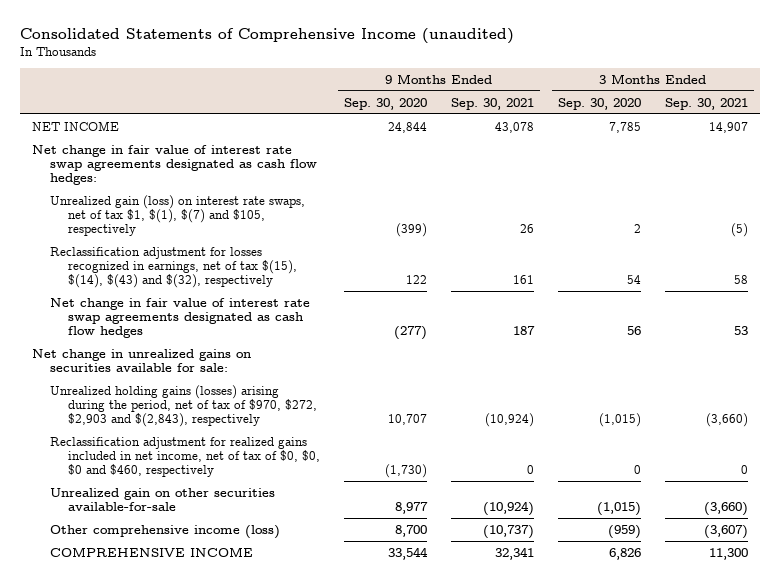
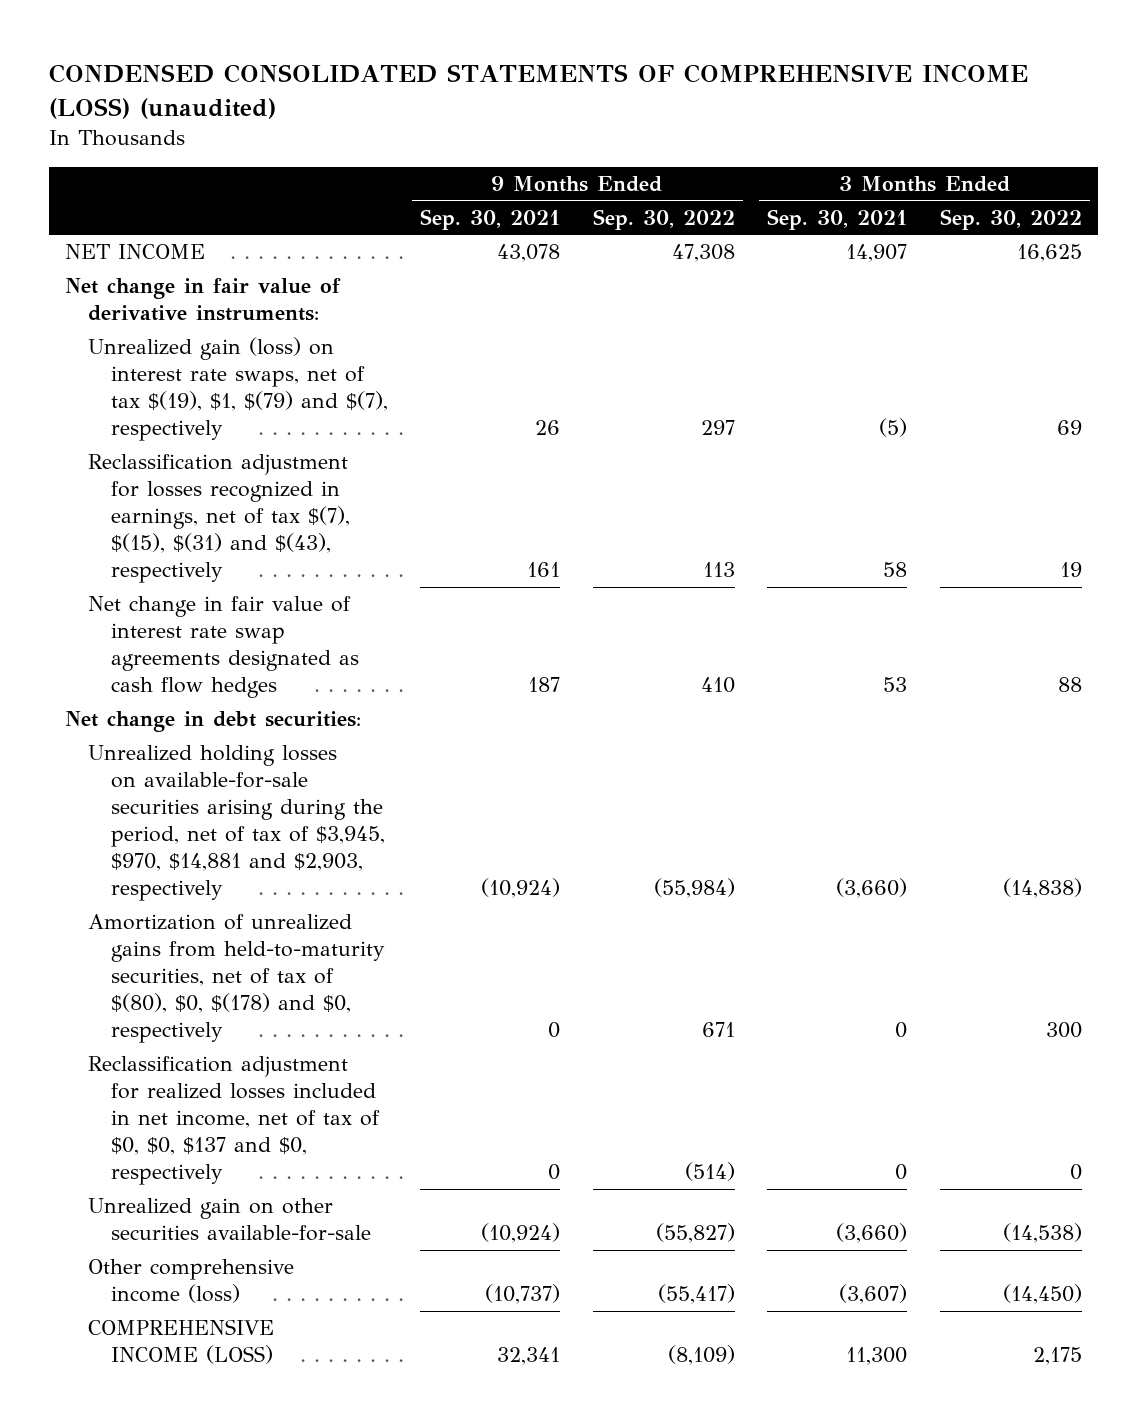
[19,28,514,45] Consolidated Statements of Comprehensive Income (unaudited) -> [48,64,1028,119] CONDENSED CONSOLIDATED STATEMENTS OF COMPREHENSIVE INCOME (LOSS) (unaudited)
[344,97,428,110] Sep. 30, 2020 -> none
[557,97,641,110] Sep. 30, 2020 -> none
none -> [592,208,735,230] Sep. 30, 2022
none -> [939,208,1082,230] Sep. 30, 2022
[31,144,318,186] Net change in fair value of interest rate swap agreements designated as cash flow hedges: -> [65,278,342,322] Net change in fair value of derivative instruments:
[50,194,306,237] Unrealized gain (loss) on interest rate swaps, net of tax $1, $(1), $(7) and $105, respectively -> [87,337,388,442] Unrealized gain (loss) on interest rate swaps, net of tax $(19), $1, $(79) and $(7), respectively
[50,246,298,289] Reclassification adjustment for losses recognized in earnings, net of tax $(15), $(14), $(43) and $(32), respectively -> [87,454,350,584] Reclassification adjustment for losses recognized in earnings, net of tax $(7), $(15), $(31) and $(43), respectively
[31,348,251,372] Net change in unrealized gains on securities available for sale: -> [65,711,362,733] Net change in debt securities:
[50,384,318,428] Unrealized holding gains (losses) arising during the period, net of tax of $970, $272, $2,903 and $(2,843), respectively -> [87,745,385,902] Unrealized holding losses on available-for-sale securities arising during the period, net of tax of $3,945, $970, $14,881 and $2,903, respectively
none -> [87,914,385,1044] Amortization of unrealized gains from held-to-maturity securities, net of tax of $(80), $0, $(178) and $0, respectively
[50,436,321,478] Reclassification adjustment for realized gains included in net income, net of tax of $0, $0, $0 and $460, respectively -> [87,1056,380,1186] Reclassification adjustment for realized losses included in net income, net of tax of $0, $0, $137 and $0, respectively
[50,546,254,557] COMPREHENSIVE INCOME -> [87,1319,274,1365] COMPREHENSIVE INCOME (LOSS)

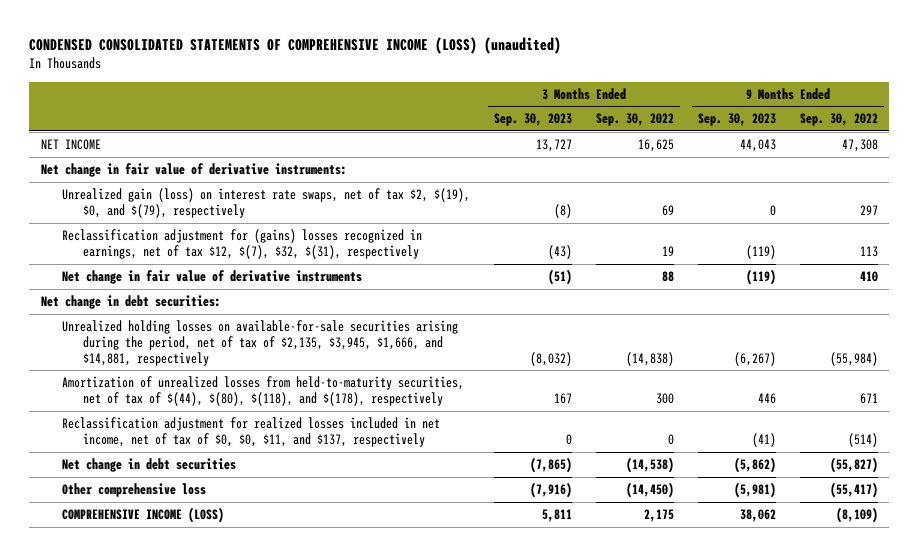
[420,208,561,230] Sep. 30, 2021 -> none
[767,208,908,230] Sep. 30, 2021 -> none
none -> [493,113,572,127] Sep. 30, 2023
none -> [697,113,776,127] Sep. 30, 2023
[87,337,388,442] Unrealized gain (loss) on interest rate swaps, net of tax $(19), $1, $(79) and $(7), respectively -> [62,188,471,218] Unrealized gain (loss) on interest rate swaps, net of tax $2, $(19), $0, and $(79), respectively
[87,454,350,584] Reclassification adjustment for losses recognized in earnings, net of tax $(7), $(15), $(31) and $(43), respectively -> [62,229,423,259] Reclassification adjustment for (gains) losses recognized in earnings, net of tax $12, $(7), $32, $(31), respectively
[87,596,359,699] Net change in fair value of interest rate swap agreements designated as cash flow hedges -> [62,270,363,285] Net change in fair value of derivative instruments
[87,745,385,902] Unrealized holding losses on available-for-sale securities arising during the period, net of tax of $3,945, $970, $14,881 and $2,903, respectively -> [62,320,459,366] Unrealized holding losses on available-for-sale securities arising during the period, net of tax of $2,135, $3,945, $1,666, and $14,881, respectively
[87,914,385,1044] Amortization of unrealized gains from held-to-maturity securities, net of tax of $(80), $0, $(178) and $0, respectively -> [62,376,465,406] Amortization of unrealized losses from held-to-maturity securities, net of tax of $(44), $(80), $(118), and $(178), respectively
[87,1056,380,1186] Reclassification adjustment for realized losses included in net income, net of tax of $0, $0, $137 and $0, respectively -> [62,417,441,447] Reclassification adjustment for realized losses included in net income, net of tax of $0, $0, $11, and $137, respectively
[87,1198,371,1242] Unrealized gain on other securities available-for-sale -> [62,458,237,473] Net change in debt securities
[87,1259,294,1304] Other comprehensive income (loss) -> [62,483,207,498] Other comprehensive loss

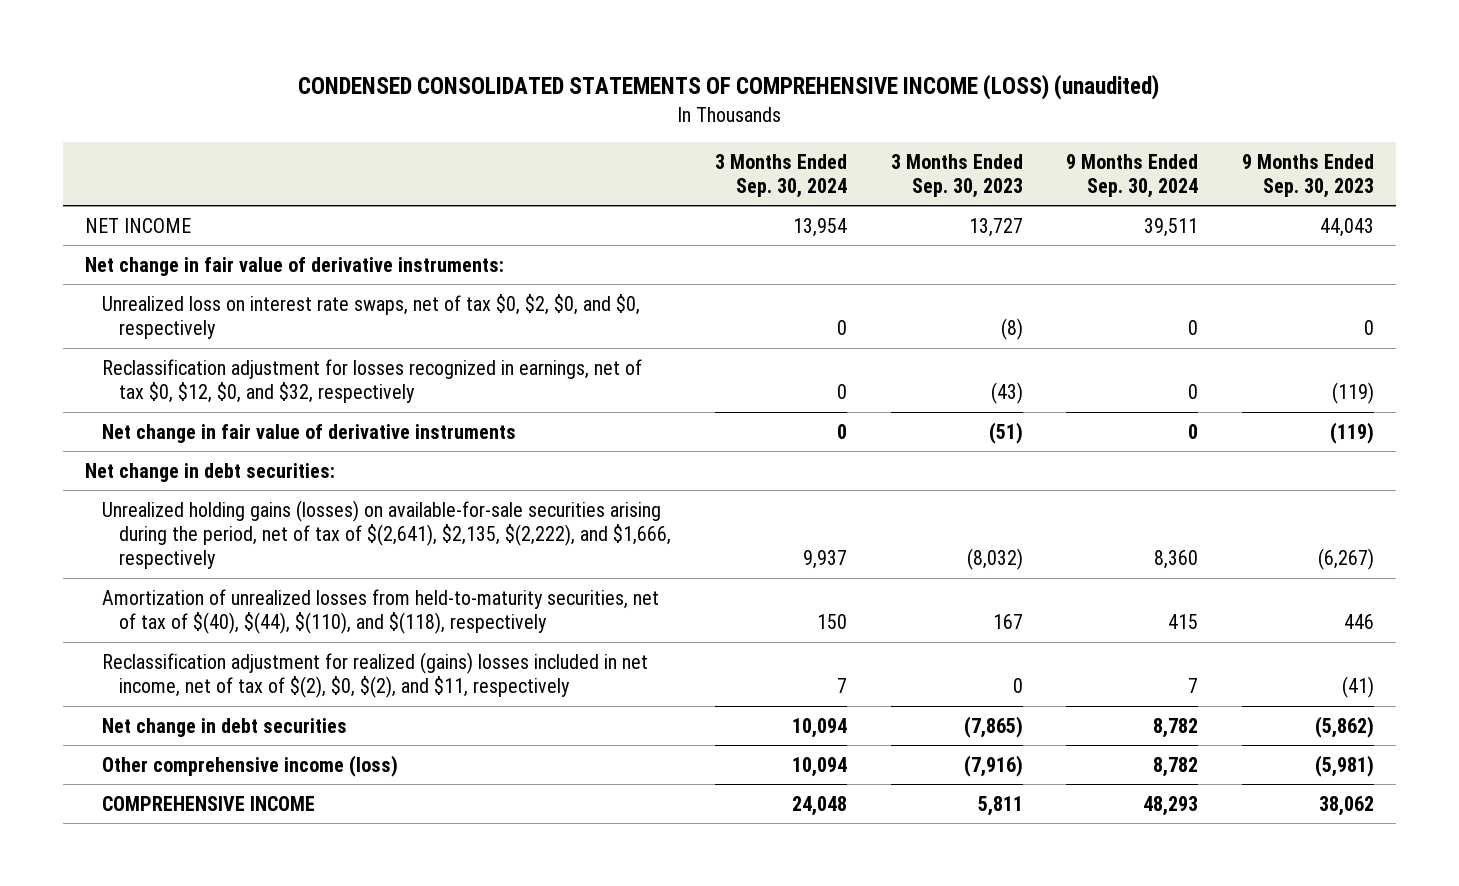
[595,113,674,127] Sep. 30, 2022 -> none
[799,113,878,127] Sep. 30, 2022 -> none
none -> [714,153,847,198] 3 Months Ended Sep. 30, 2024
none -> [1066,153,1199,198] 9 Months Ended Sep. 30, 2024
[62,188,471,218] Unrealized gain (loss) on interest rate swaps, net of tax $2, $(19), $0, and $(79), respectively -> [102,293,641,339] Unrealized loss on interest rate swaps, net of tax $0, $2, $0, and $0, respectively
[62,229,423,259] Reclassification adjustment for (gains) losses recognized in earnings, net of tax $12, $(7), $32, $(31), respectively -> [102,358,643,403] Reclassification adjustment for losses recognized in earnings, net of tax $0, $12, $0, and $32, respectively
[62,320,459,366] Unrealized holding losses on available-for-sale securities arising during the period, net of tax of $2,135, $3,945, $1,666, and $14,881, respectively -> [102,499,672,570] Unrealized holding gains (losses) on available-for-sale securities arising during the period, net of tax of $(2,641), $2,135, $(2,222), and $1,666, respectively
[62,376,465,406] Amortization of unrealized losses from held-to-maturity securities, net of tax of $(44), $(80), $(118), and $(178), respectively -> [102,588,660,634] Amortization of unrealized losses from held-to-maturity securities, net of tax of $(40), $(44), $(110), and $(118), respectively
[62,417,441,447] Reclassification adjustment for realized losses included in net income, net of tax of $0, $0, $11, and $137, respectively -> [102,651,649,698] Reclassification adjustment for realized (gains) losses included in net income, net of tax of $(2), $0, $(2), and $11, respectively
[62,483,207,498] Other comprehensive loss -> [102,754,399,777] Other comprehensive income (loss)
[62,507,225,524] COMPREHENSIVE INCOME (LOSS) -> [102,795,316,811] COMPREHENSIVE INCOME

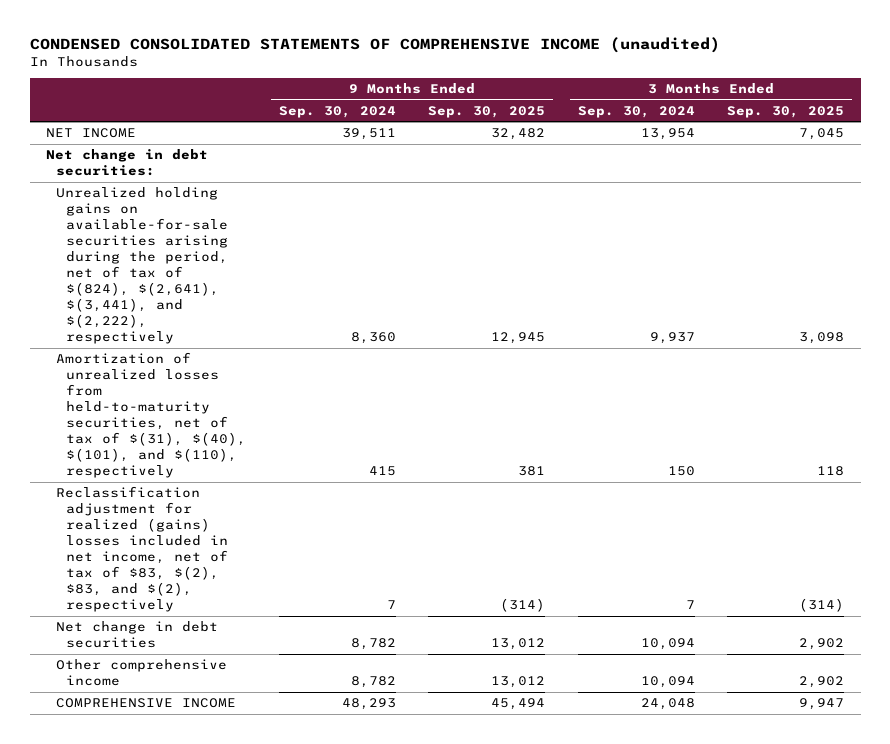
[298,74,1160,101] CONDENSED CONSOLIDATED STATEMENTS OF COMPREHENSIVE INCOME (LOSS) (unaudited) -> [29,37,720,54] CONDENSED CONSOLIDATED STATEMENTS OF COMPREHENSIVE INCOME (unaudited)
[890,153,1023,198] 3 Months Ended Sep. 30, 2023 -> none
[1242,153,1375,198] 9 Months Ended Sep. 30, 2023 -> none
none -> [428,105,546,118] Sep. 30, 2025
none -> [727,105,845,118] Sep. 30, 2025
[84,256,504,276] Net change in fair value of derivative instruments: -> none
[102,293,641,339] Unrealized loss on interest rate swaps, net of tax $0, $2, $0, and $0, respectively -> none
[102,358,643,403] Reclassification adjustment for losses recognized in earnings, net of tax $0, $12, $0, and $32, respectively -> none
[102,423,517,443] Net change in fair value of derivative instruments -> none
[102,499,672,570] Unrealized holding gains (losses) on available-for-sale securities arising during the period, net of tax of $(2,641), $2,135, $(2,222), and $1,666, respectively -> [56,187,229,345] Unrealized holding gains on available-for-sale securities arising during the period, net of tax of $(824), $(2,641), $(3,441), and $(2,222), respectively
[102,588,660,634] Amortization of unrealized losses from held-to-maturity securities, net of tax of $(40), $(44), $(110), and $(118), respectively -> [56,352,247,479] Amortization of unrealized losses from held-to-maturity securities, net of tax of $(31), $(40), $(101), and $(110), respectively
[102,651,649,698] Reclassification adjustment for realized (gains) losses included in net income, net of tax of $(2), $0, $(2), and $11, respectively -> [56,486,229,613] Reclassification adjustment for realized (gains) losses included in net income, net of tax of $83, $(2), $83, and $(2), respectively
[102,754,399,777] Other comprehensive income (loss) -> [56,659,228,687] Other comprehensive income

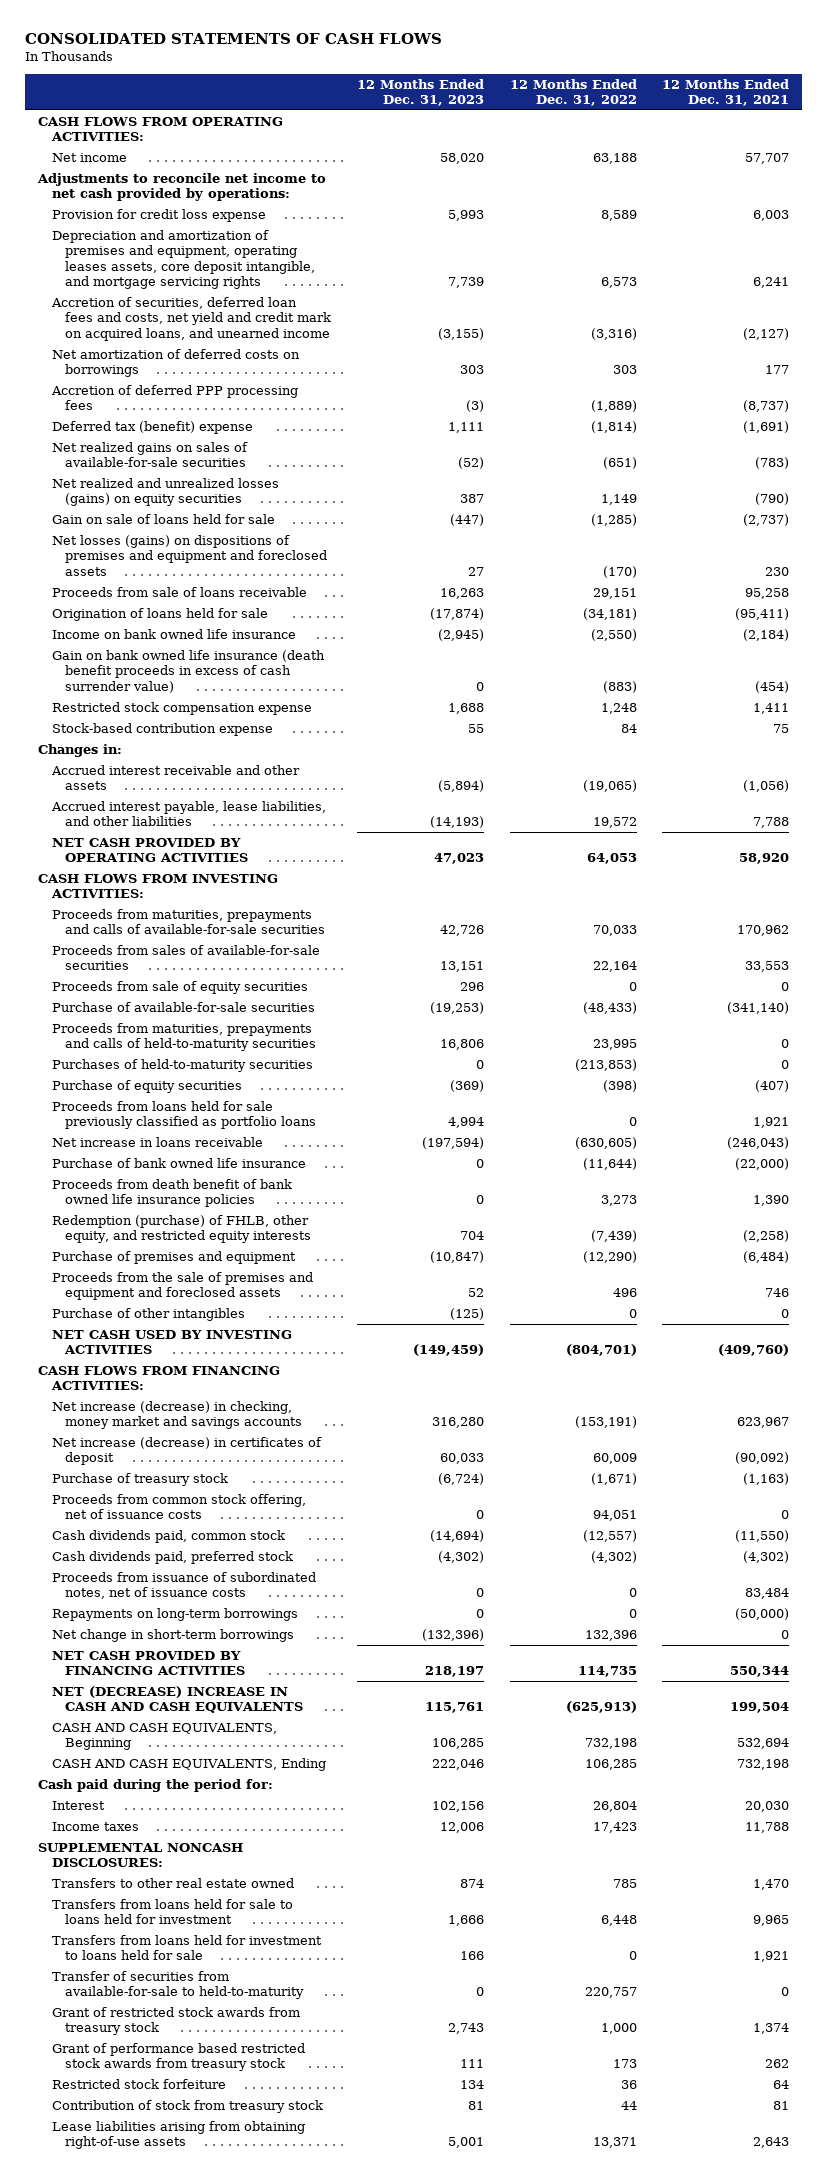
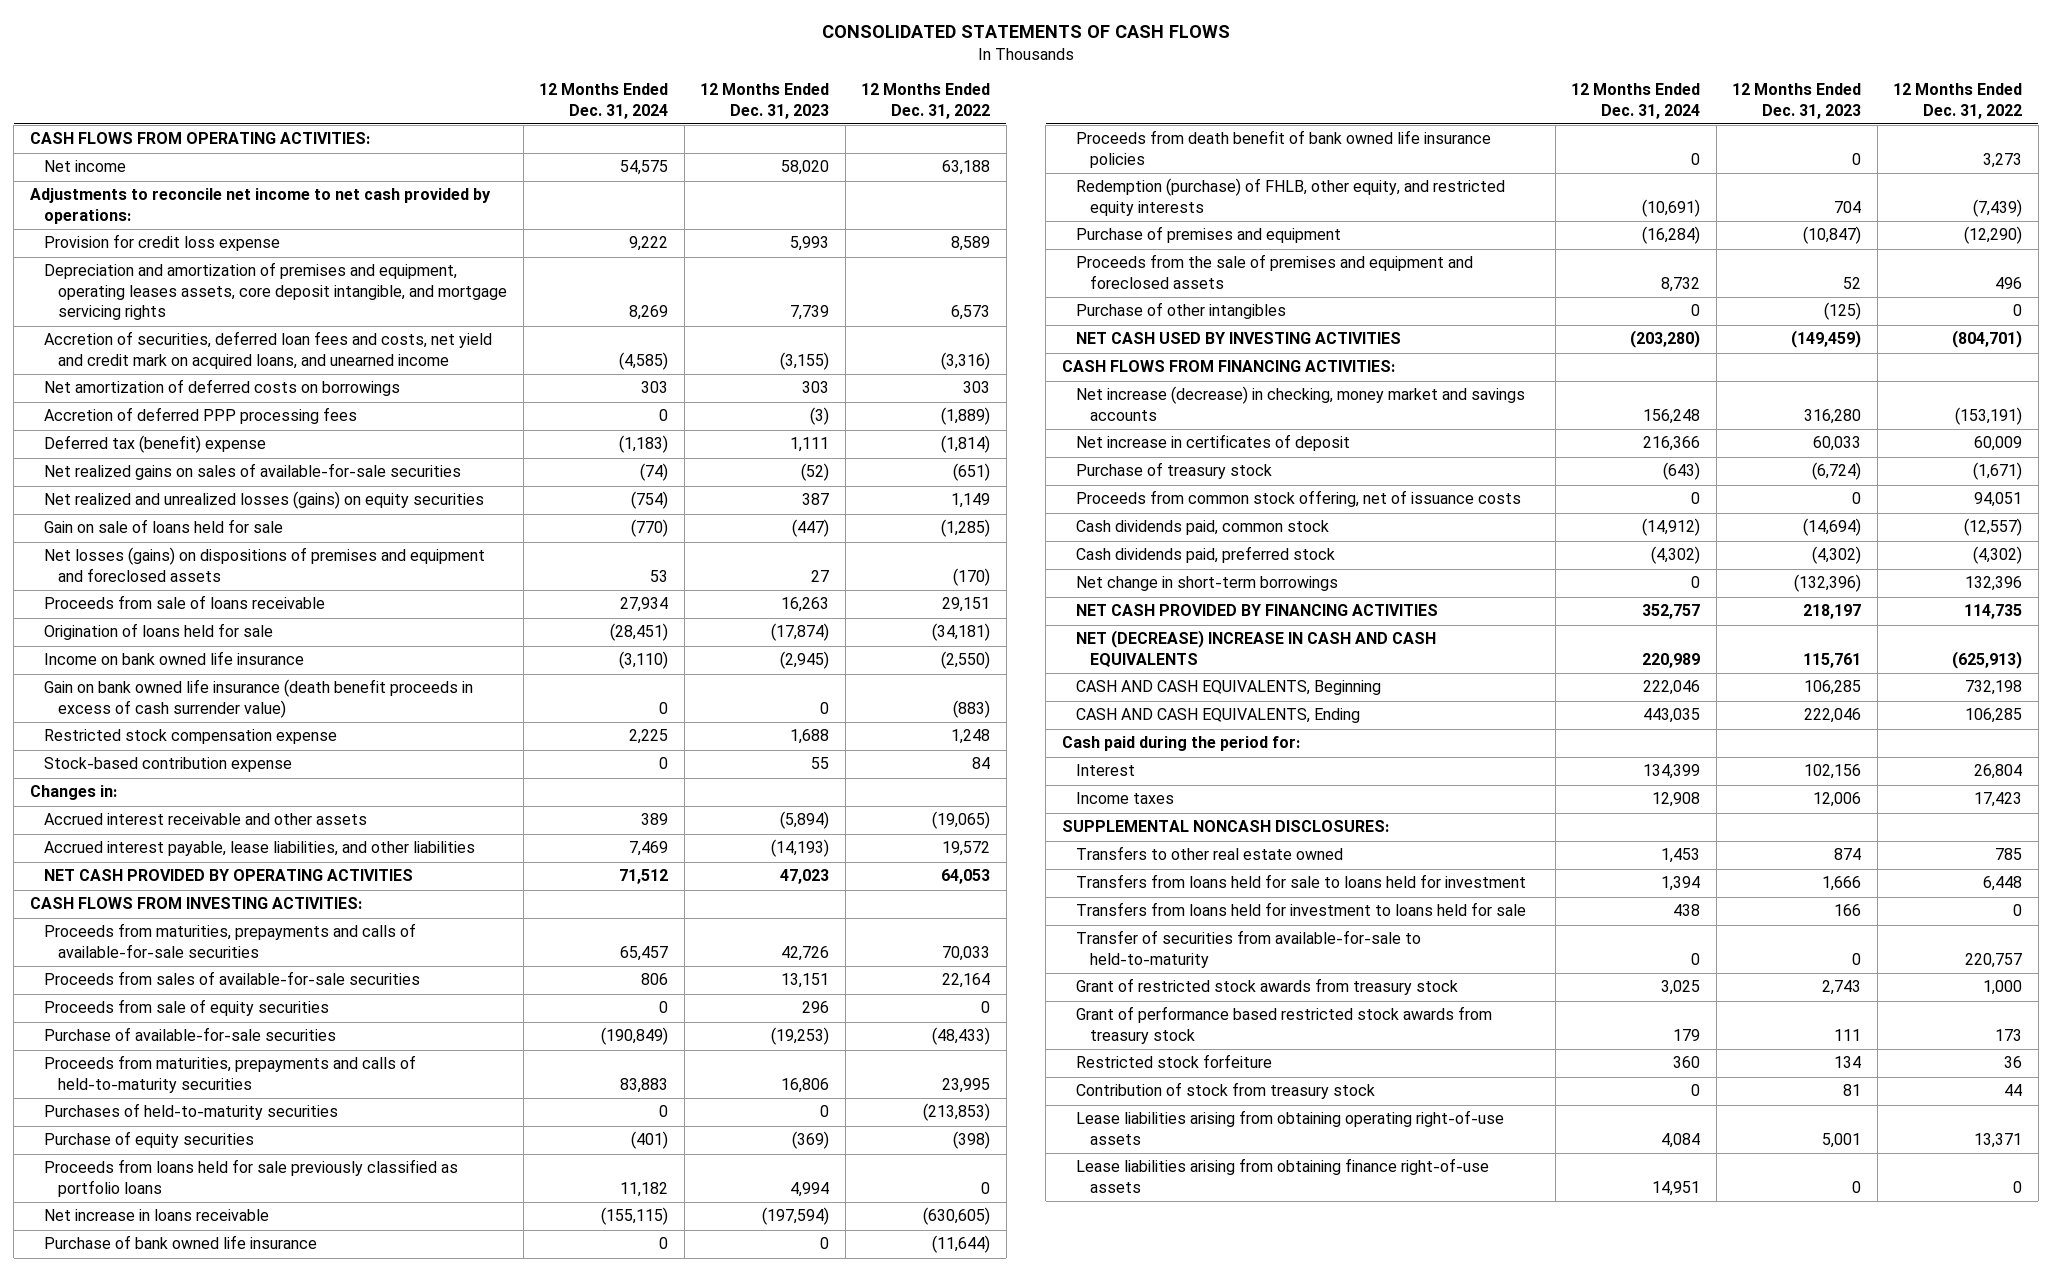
[662,78,790,107] 12 Months Ended Dec. 31, 2021 -> none
none -> [539,83,669,119] 12 Months Ended Dec. 31, 2024
[51,1436,322,1466] Net increase (decrease) in certificates of deposit -> [1075,434,1350,452] Net increase in certificates of deposit
[51,1571,316,1600] Proceeds from issuance of subordinated notes, net of issuance costs -> none
[51,1607,298,1621] Repayments on long-term borrowings -> none
none -> [1075,1110,1504,1145] Lease liabilities arising from obtaining operating right-of-use assets
[51,2120,305,2150] Lease liabilities arising from obtaining right-of-use assets -> [1075,1158,1489,1193] Lease liabilities arising from obtaining finance right-of-use assets
[448,2137,485,2149] 5,001 -> [1852,1180,1862,1193] 0
[592,2137,637,2149] 13,371 -> [2013,1180,2023,1193] 0

